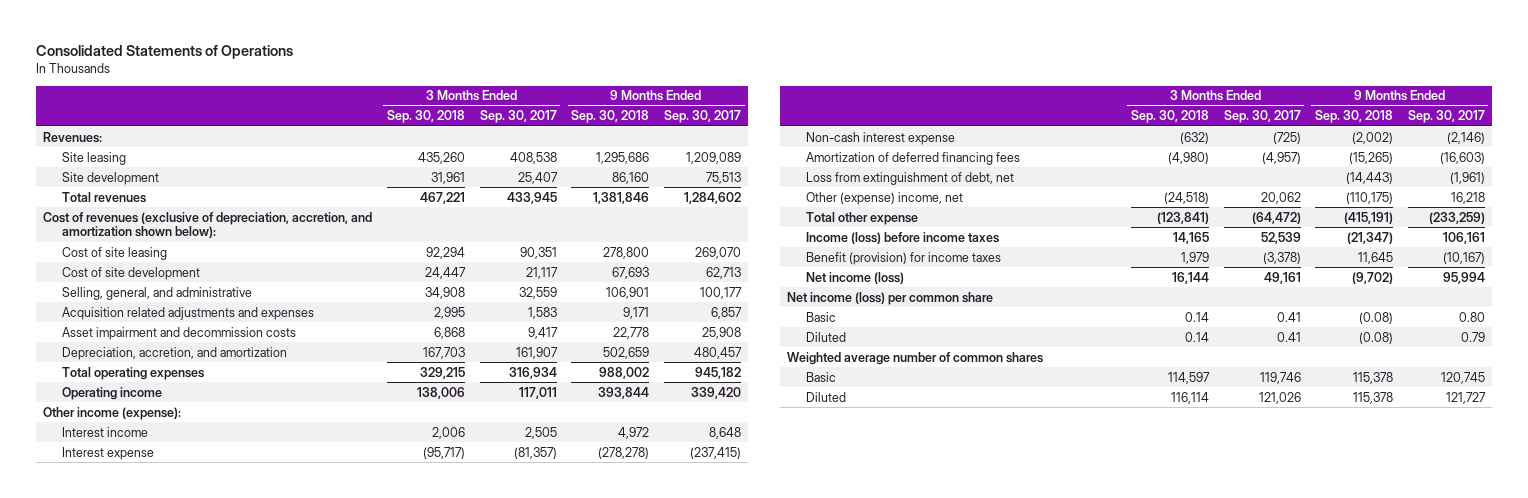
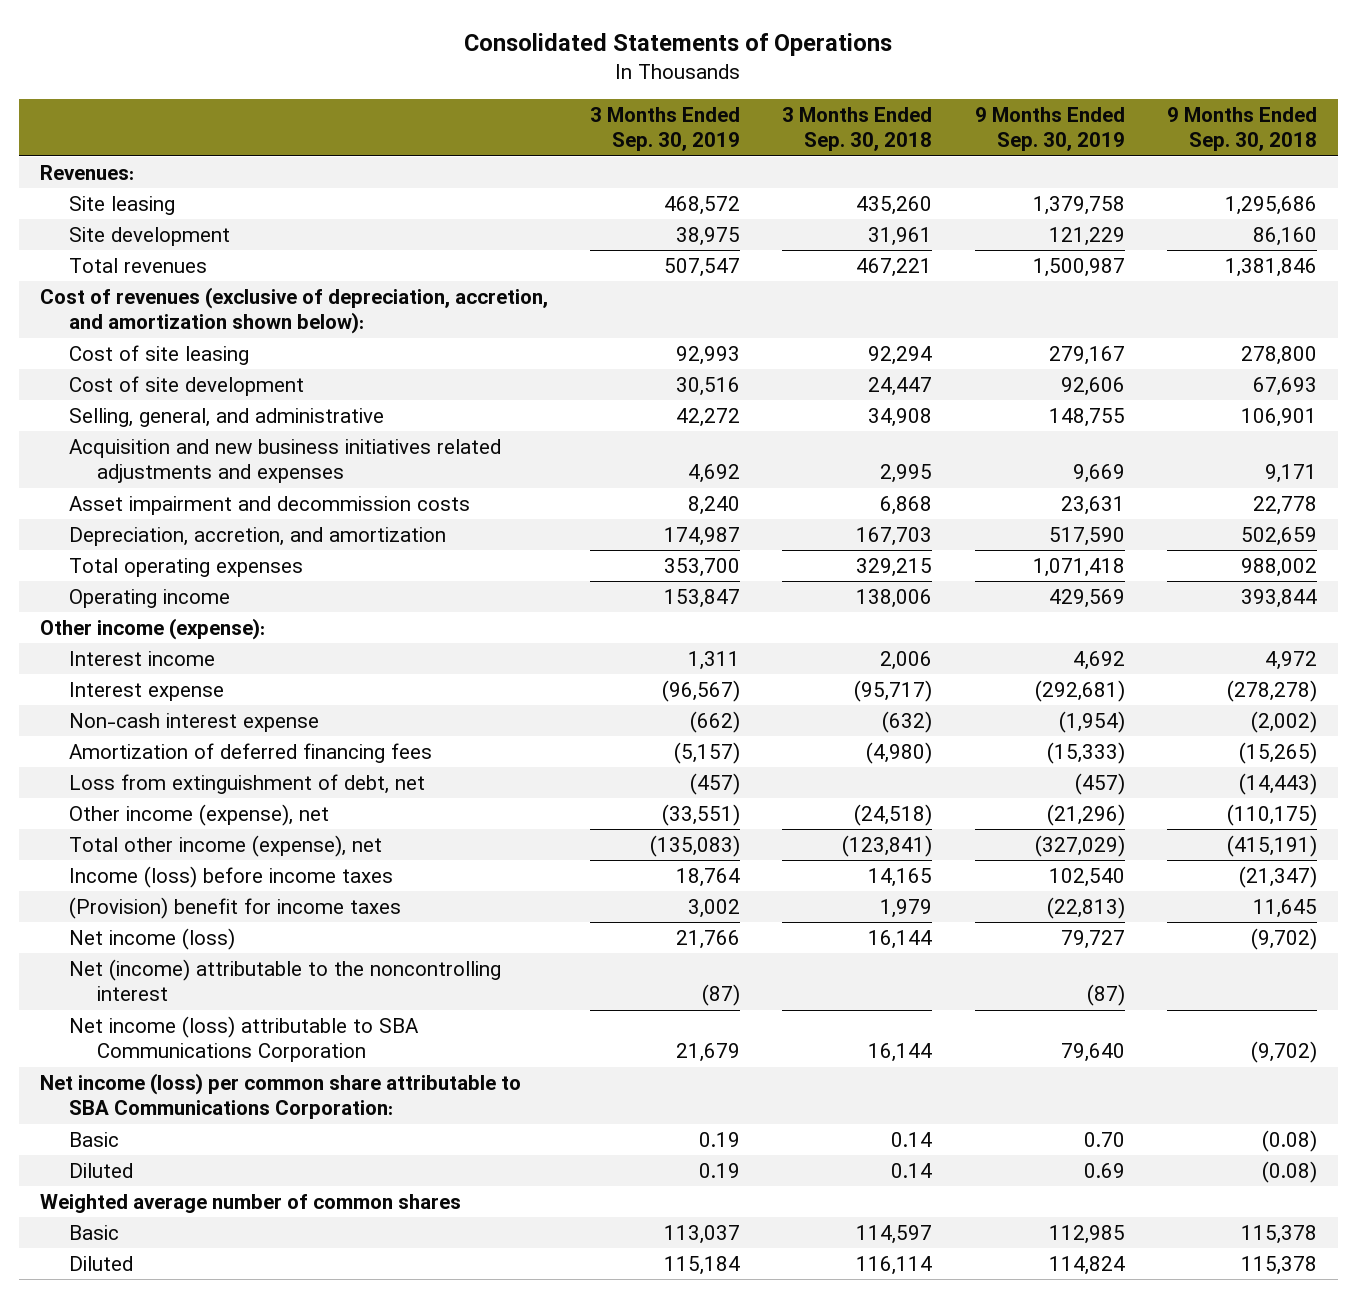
[479,110,557,124] Sep. 30, 2017 -> none
[663,110,741,124] Sep. 30, 2017 -> none
none -> [590,107,741,152] 3 Months Ended Sep. 30, 2019
none -> [974,107,1125,152] 9 Months Ended Sep. 30, 2019
[61,306,314,320] Acquisition related adjustments and expenses -> [68,438,501,484] Acquisition and new business initiatives related adjustments and expenses
[805,191,963,205] Other (expense) income, net -> [68,803,329,826] Other income (expense), net
[805,211,918,225] Total other expense -> [68,834,382,857] Total other income (expense), net
[805,251,1001,265] Benefit (provision) for income taxes -> [68,896,401,919] (Provision) benefit for income taxes
none -> [68,958,501,1002] Net (income) attributable to the noncontrolling interest
none -> [68,1015,419,1063] Net income (loss) attributable to SBA Communications Corporation
[787,291,994,305] Net income (loss) per common share -> [40,1072,522,1120] Net income (loss) per common share attributable to SBA Communications Corporation:

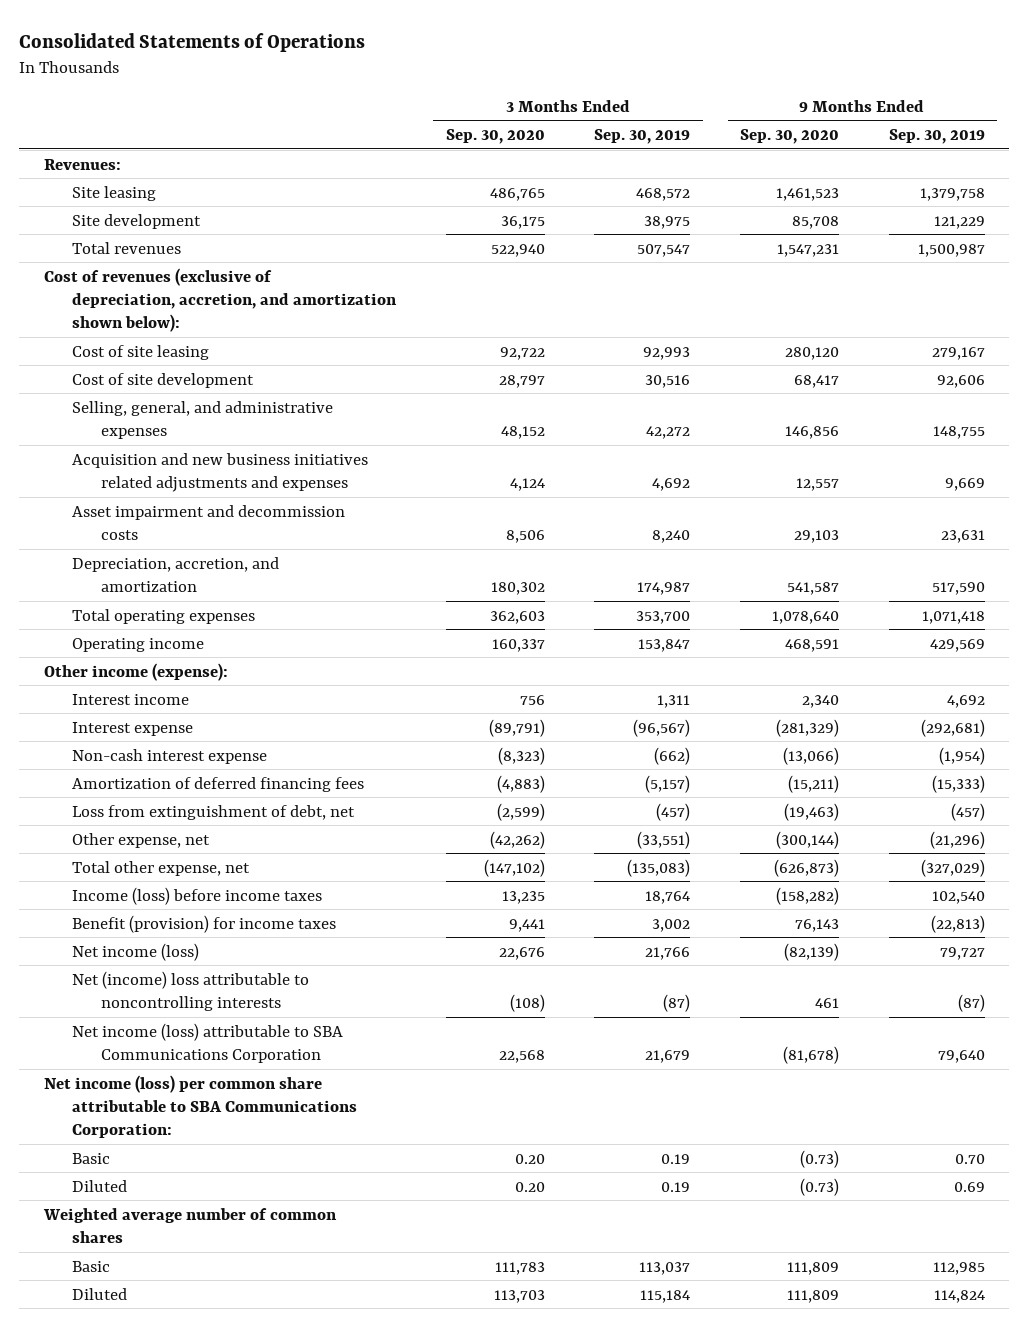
[782,107,933,152] 3 Months Ended Sep. 30, 2018 -> none
[1166,107,1317,152] 9 Months Ended Sep. 30, 2018 -> none
none -> [445,129,545,145] Sep. 30, 2020
none -> [739,129,839,145] Sep. 30, 2020
[68,407,384,427] Selling, general, and administrative -> [72,400,334,439] Selling, general, and administrative expenses
[68,803,329,826] Other income (expense), net -> [72,832,211,848] Other expense, net
[68,834,382,857] Total other income (expense), net -> [72,860,251,876] Total other expense, net
[68,896,401,919] (Provision) benefit for income taxes -> [72,914,337,933] Benefit (provision) for income taxes
[68,958,501,1002] Net (income) attributable to the noncontrolling interest -> [72,970,310,1011] Net (income) loss attributable to noncontrolling interests

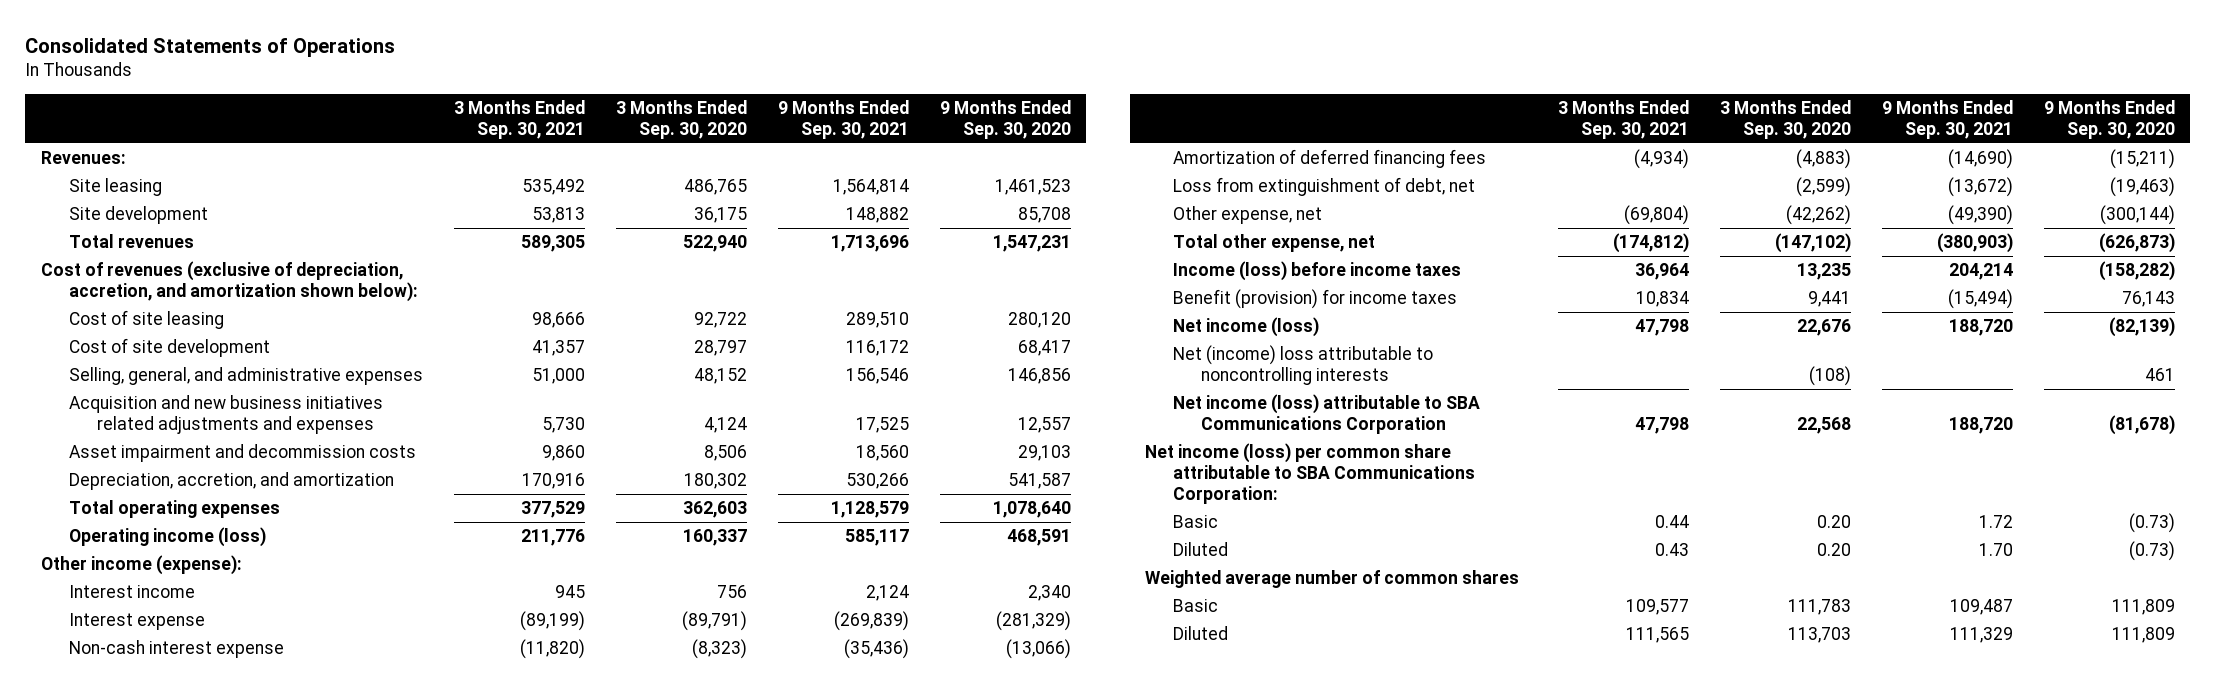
[594,129,691,145] Sep. 30, 2019 -> none
[888,129,985,145] Sep. 30, 2019 -> none
none -> [453,100,585,139] 3 Months Ended Sep. 30, 2021
none -> [777,100,909,139] 9 Months Ended Sep. 30, 2021
[72,637,205,652] Operating income -> [68,527,266,548] Operating income (loss)

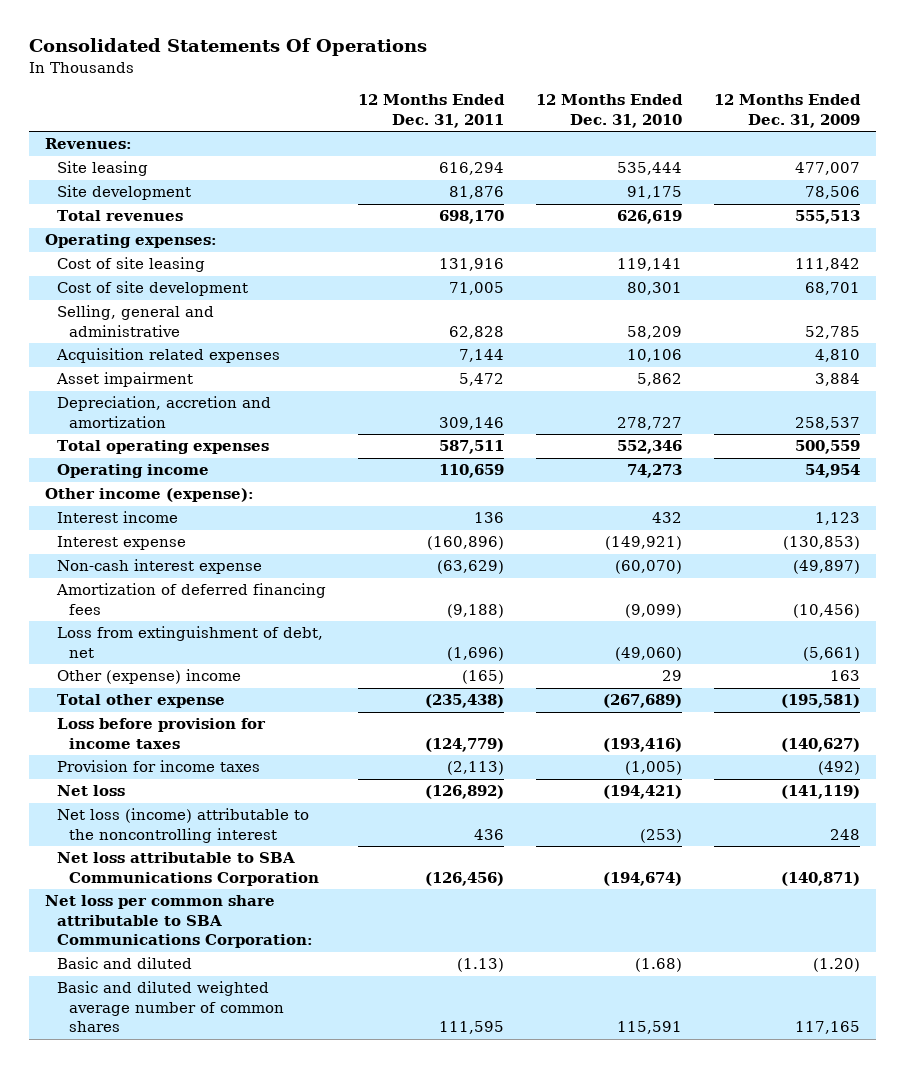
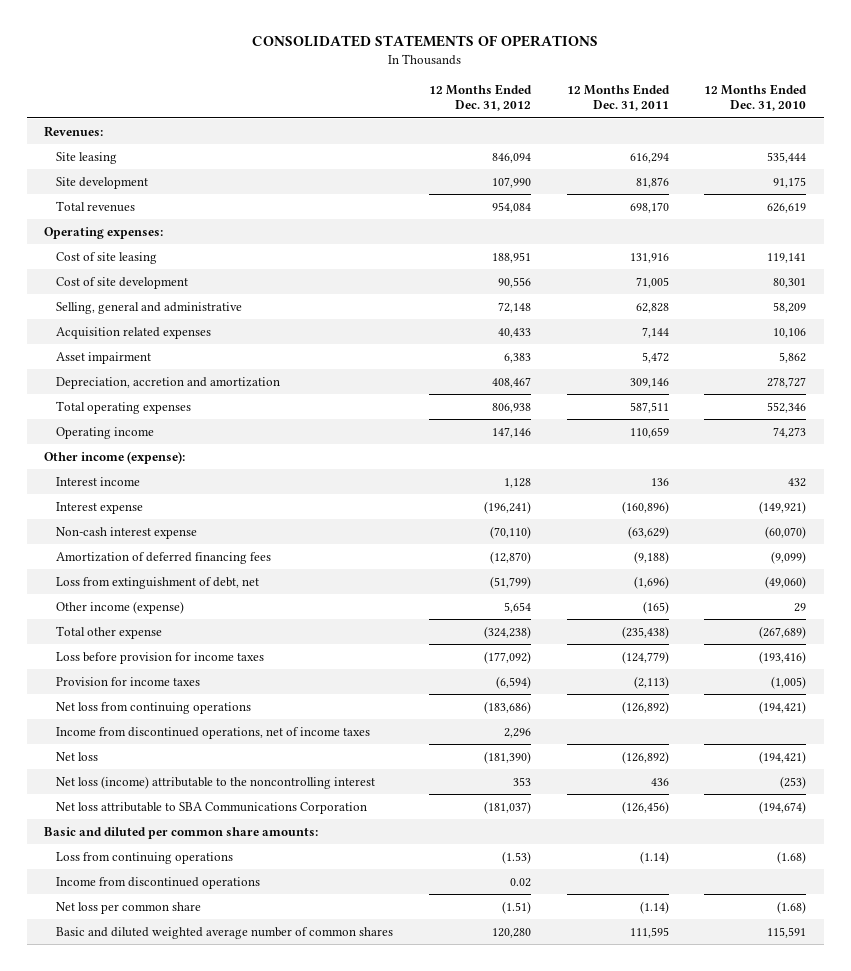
[28,38,427,57] Consolidated Statements Of Operations -> [252,35,599,48] CONSOLIDATED STATEMENTS OF OPERATIONS
[714,94,862,128] 12 Months Ended Dec. 31, 2009 -> none
none -> [428,83,532,112] 12 Months Ended Dec. 31, 2012
[56,669,241,685] Other (expense) income -> [55,600,184,614] Other income (expense)
none -> [55,701,251,714] Net loss from continuing operations
none -> [55,726,370,739] Income from discontinued operations, net of income taxes
[56,957,192,970] Basic and diluted -> none
[44,895,313,949] Net loss per common share attributable to SBA Communications Corporation: -> [44,826,319,839] Basic and diluted per common share amounts:
none -> [55,851,233,864] Loss from continuing operations
none -> [55,876,260,889] Income from discontinued operations
none -> [55,901,201,914] Net loss per common share

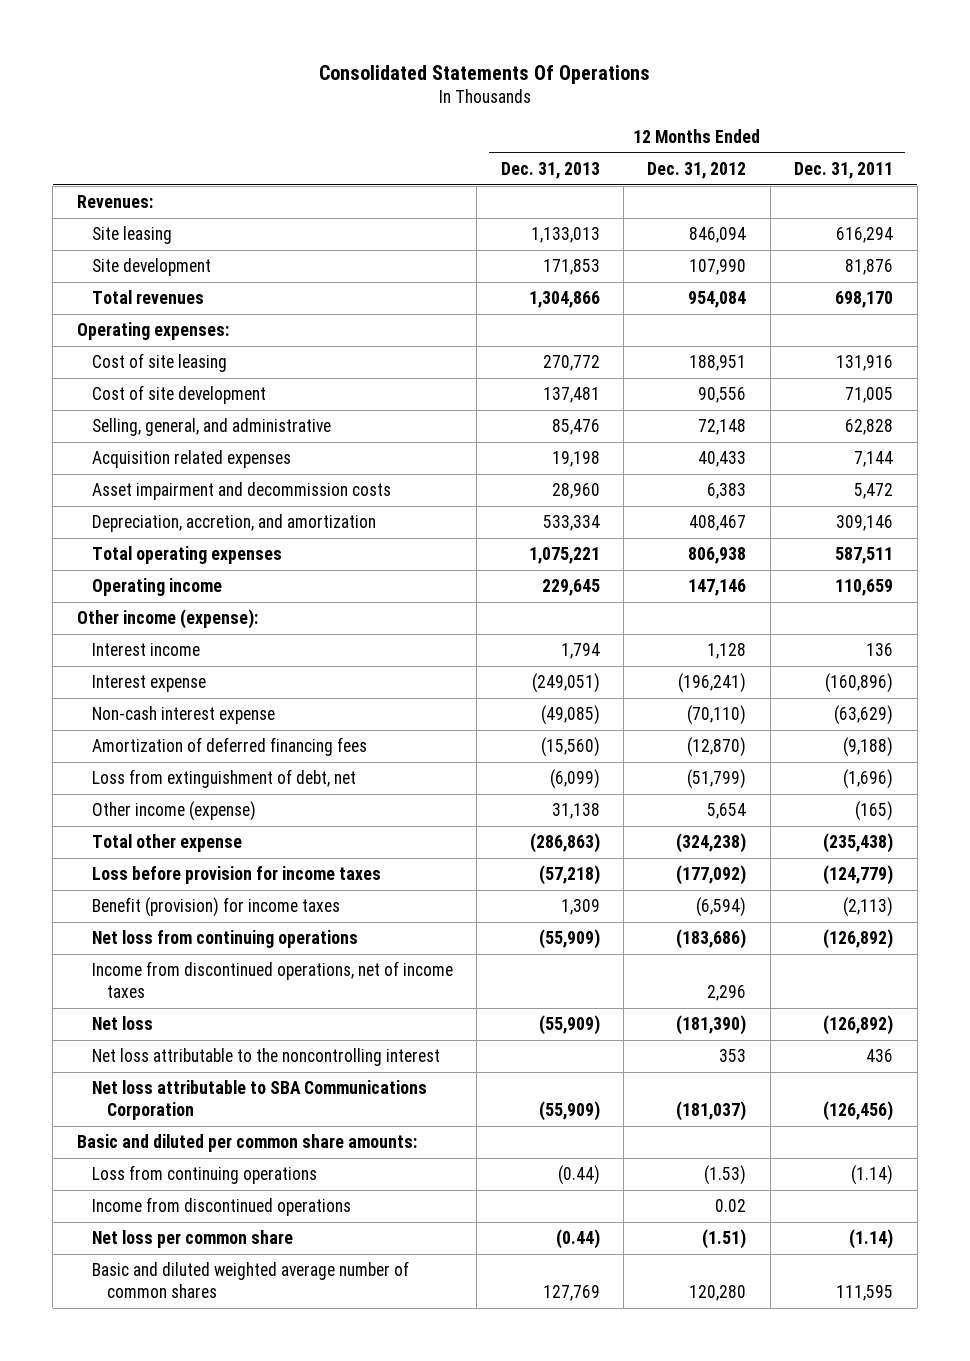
[252,35,599,48] CONSOLIDATED STATEMENTS OF OPERATIONS -> [319,64,651,84] Consolidated Statements Of Operations
[704,83,808,112] 12 Months Ended Dec. 31, 2010 -> none
none -> [500,161,600,179] Dec. 31, 2013
[55,301,242,314] Selling, general and administrative -> [91,418,331,437] Selling, general, and administrative
[55,351,151,364] Asset impairment -> [91,482,391,501] Asset impairment and decommission costs
[55,376,280,389] Depreciation, accretion and amortization -> [91,514,376,533] Depreciation, accretion, and amortization
[55,676,200,686] Provision for income taxes -> [91,897,340,918] Benefit (provision) for income taxes
[55,775,375,789] Net loss (income) attributable to the noncontrolling interest -> [91,1048,440,1067] Net loss attributable to the noncontrolling interest

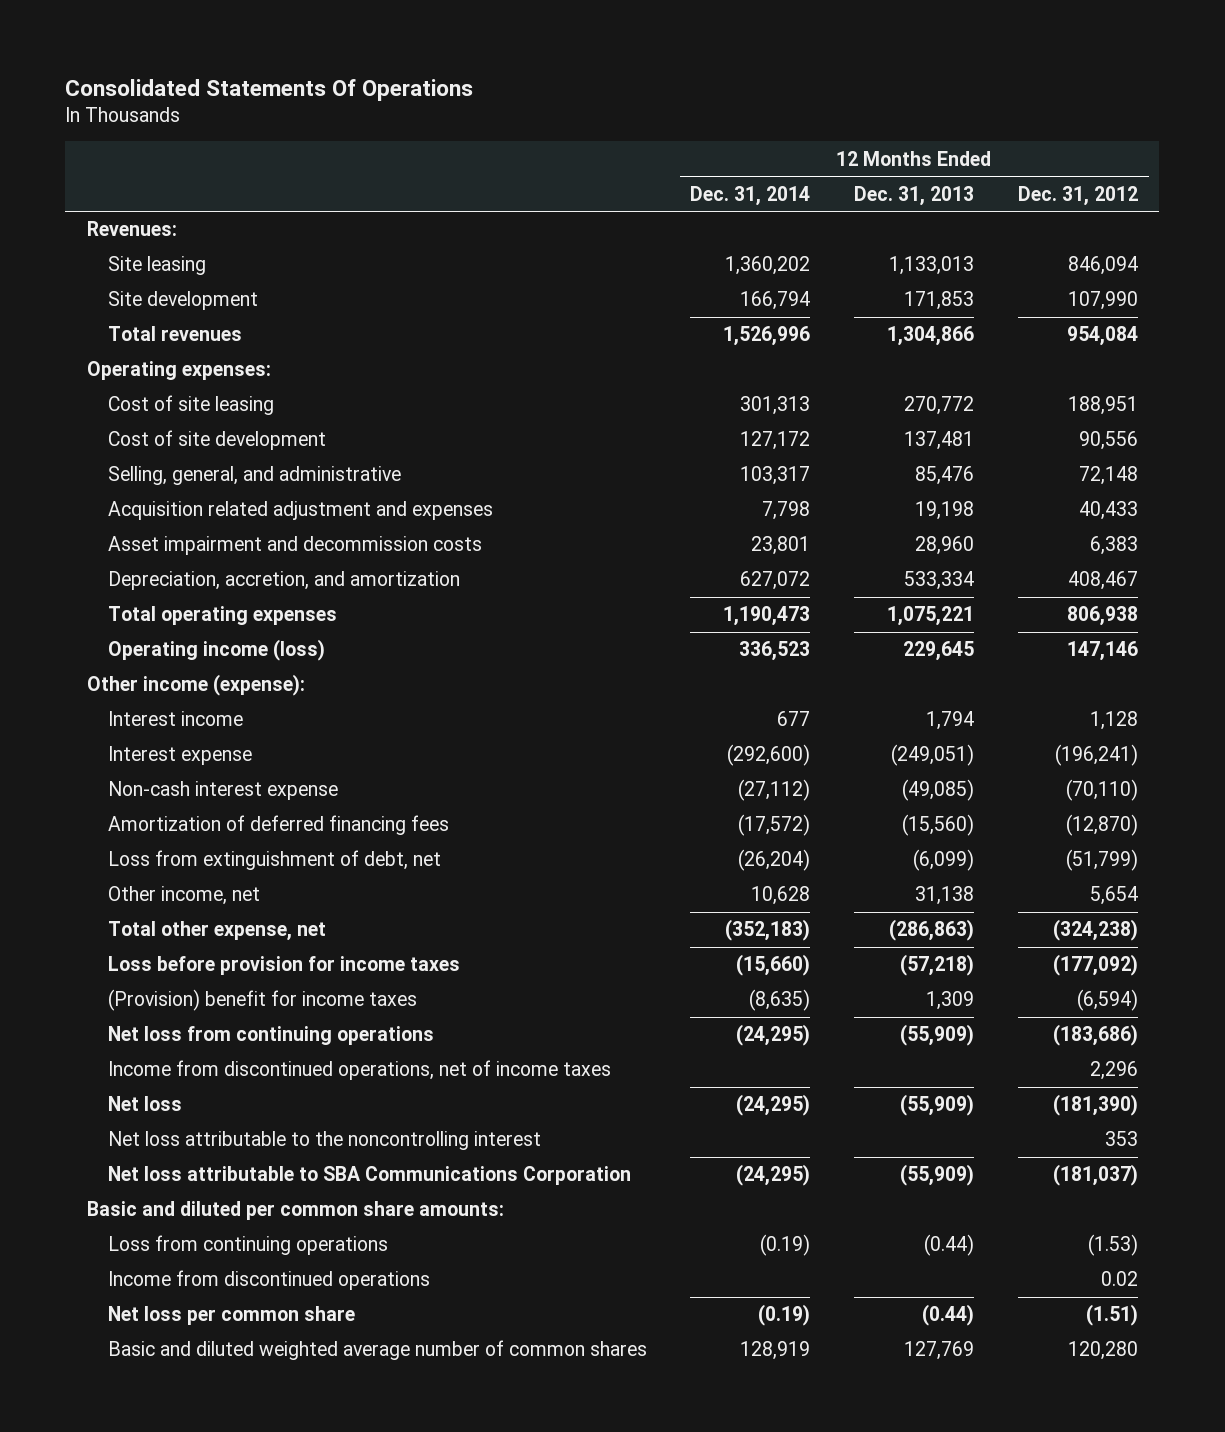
[794,161,894,179] Dec. 31, 2011 -> none
none -> [690,185,811,206] Dec. 31, 2014
[91,450,291,469] Acquisition related expenses -> [107,501,493,521] Acquisition related adjustment and expenses
[91,578,222,597] Operating income -> [107,639,325,662] Operating income (loss)
[91,801,256,822] Other income (expense) -> [107,886,260,906] Other income, net
[91,834,242,853] Total other expense -> [107,921,326,942] Total other expense, net
[91,897,340,918] Benefit (provision) for income taxes -> [107,989,417,1012] (Provision) benefit for income taxes

